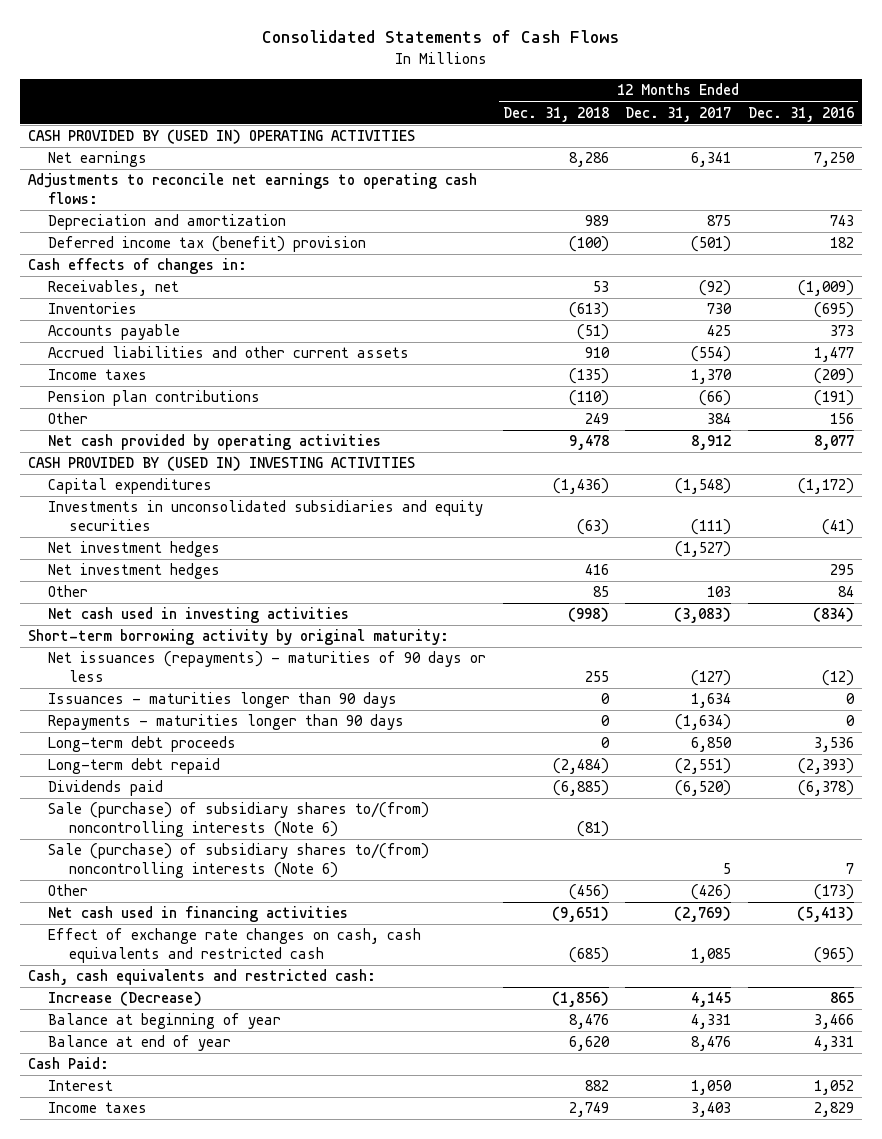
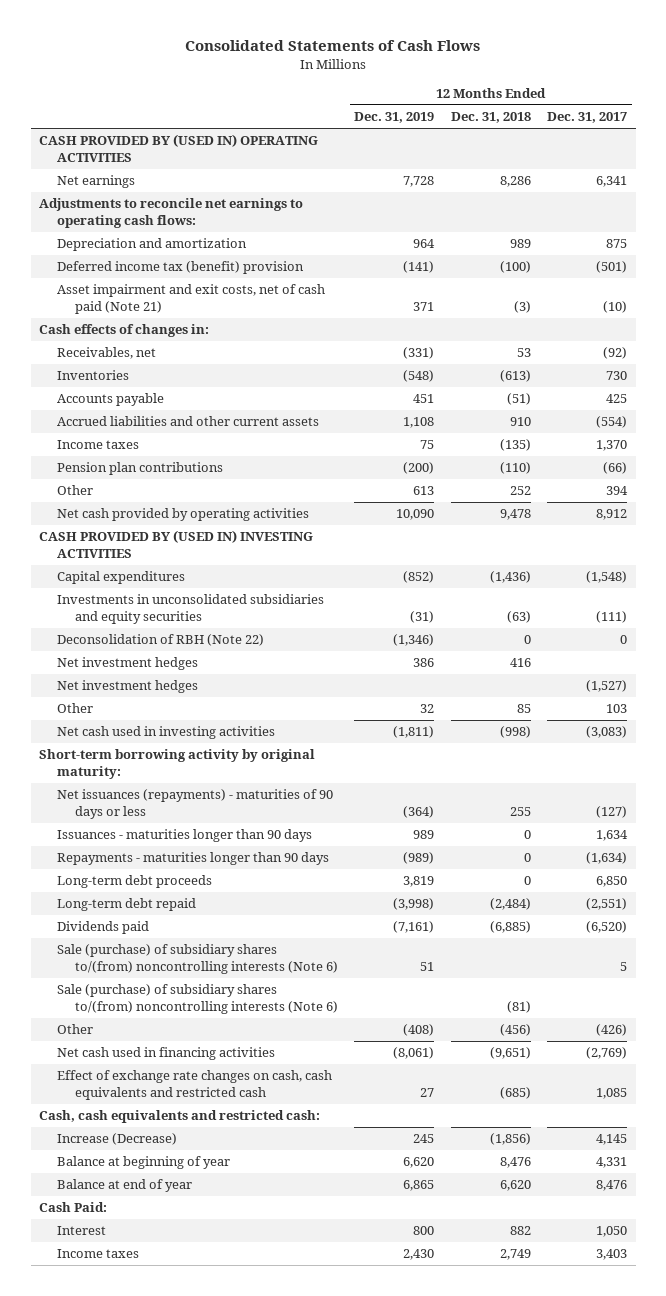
[747,106,854,122] Dec. 31, 2016 -> none
none -> [354,112,435,124] Dec. 31, 2019
none -> [56,284,325,315] Asset impairment and exit costs, net of cash paid (Note 21)
[584,413,609,425] 249 -> [509,486,531,496] 252
[707,413,732,425] 384 -> [606,486,629,496] 394
none -> [56,634,264,647] Deconsolidation of RBH (Note 22)
[48,541,221,558] Net investment hedges -> [56,680,198,694] Net investment hedges
[48,802,430,837] Sale (purchase) of subsidiary shares to/(from) noncontrolling interests (Note 6) -> [56,984,338,1015] Sale (purchase) of subsidiary shares to/(from) noncontrolling interests (Note 6)

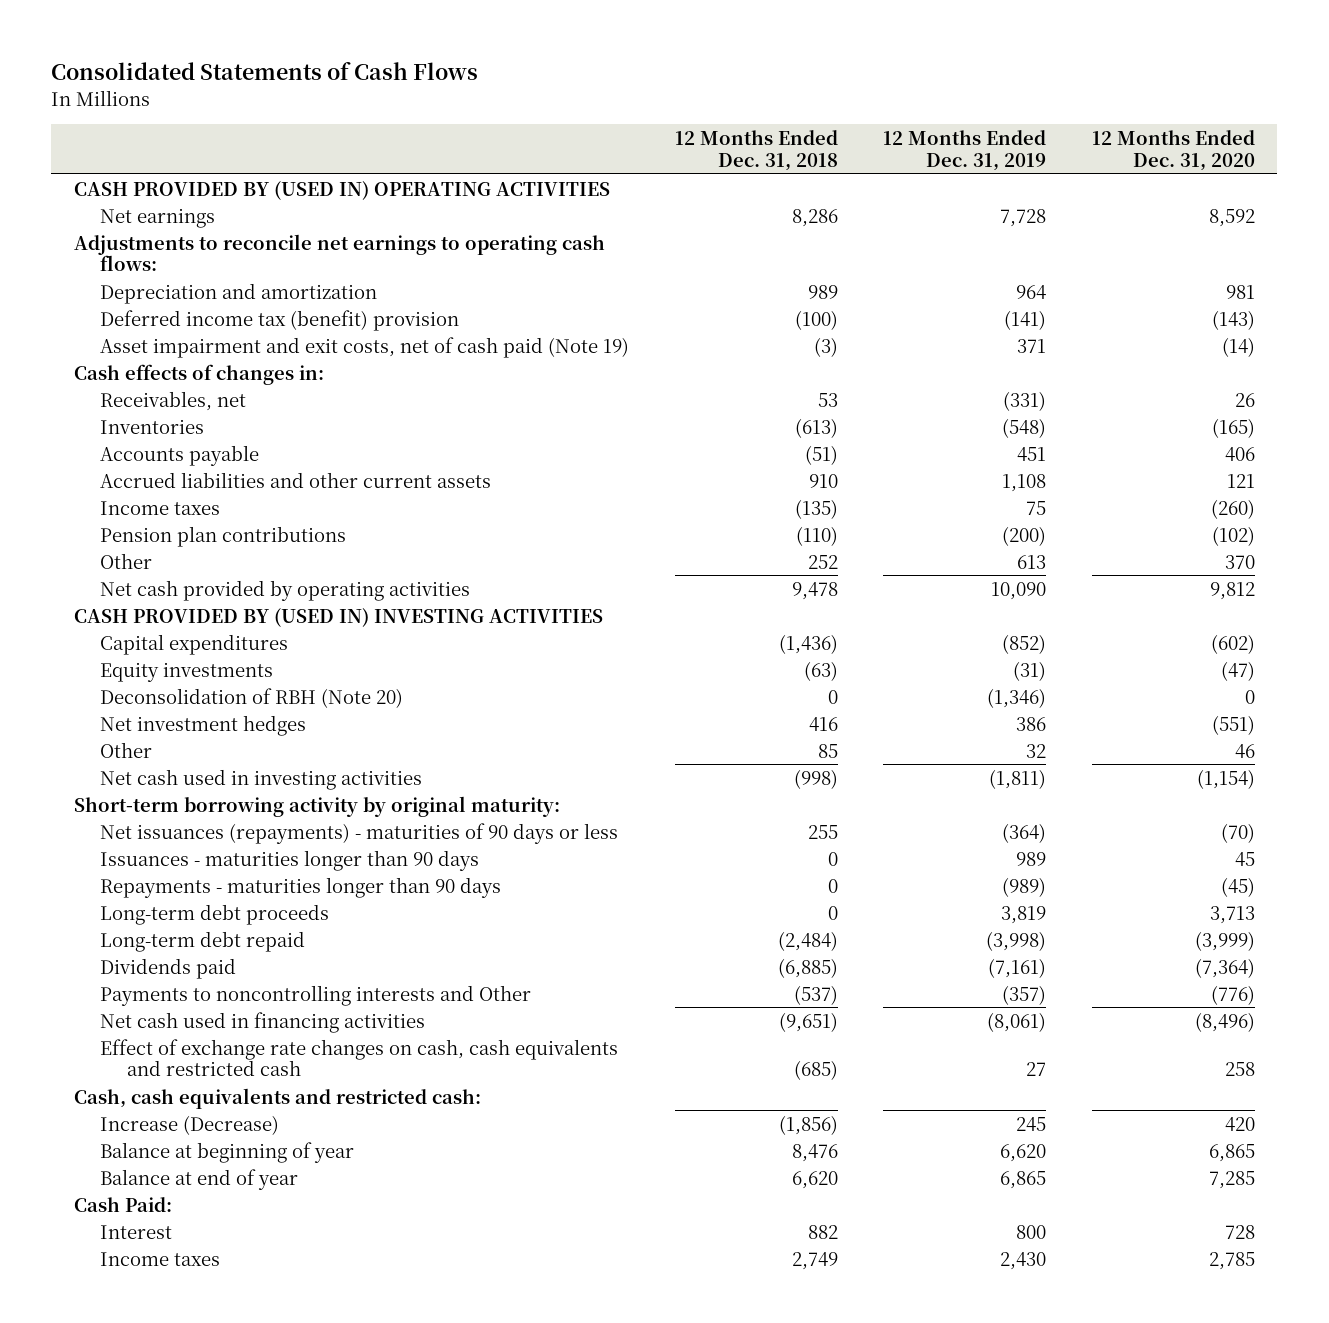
[547,112,628,124] Dec. 31, 2017 -> none
none -> [1091,129,1255,171] 12 Months Ended Dec. 31, 2020
[56,284,325,315] Asset impairment and exit costs, net of cash paid (Note 21) -> [100,336,630,358] Asset impairment and exit costs, net of cash paid (Note 19)
[56,594,324,625] Investments in unconsolidated subsidiaries and equity securities -> [100,661,274,682] Equity investments
[56,634,264,647] Deconsolidation of RBH (Note 22) -> [100,687,404,708] Deconsolidation of RBH (Note 20)
[56,680,198,694] Net investment hedges -> none
[56,944,338,975] Sale (purchase) of subsidiary shares to/(from) noncontrolling interests (Note 6) -> none
[56,984,338,1015] Sale (purchase) of subsidiary shares to/(from) noncontrolling interests (Note 6) -> none
[56,1024,93,1035] Other -> none
none -> [100,984,532,1006] Payments to noncontrolling interests and Other

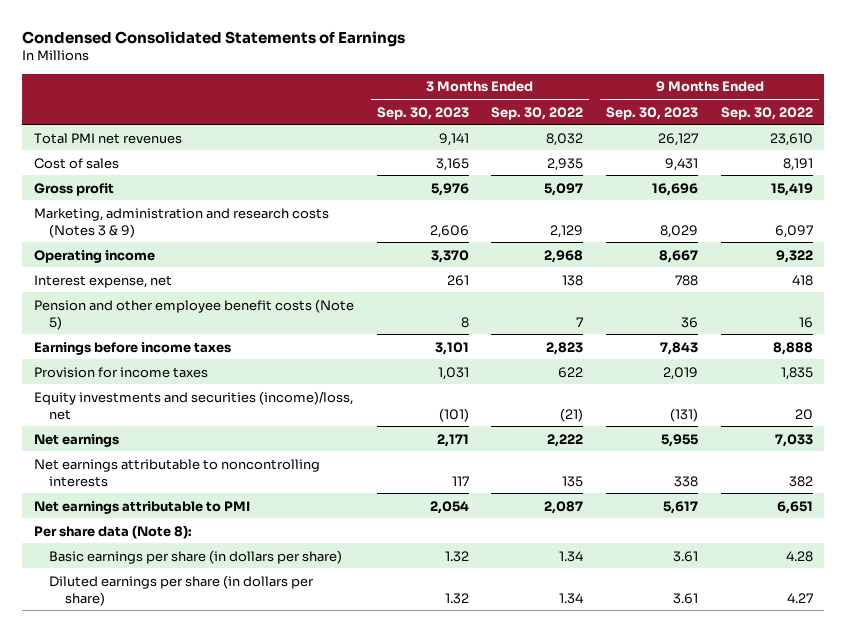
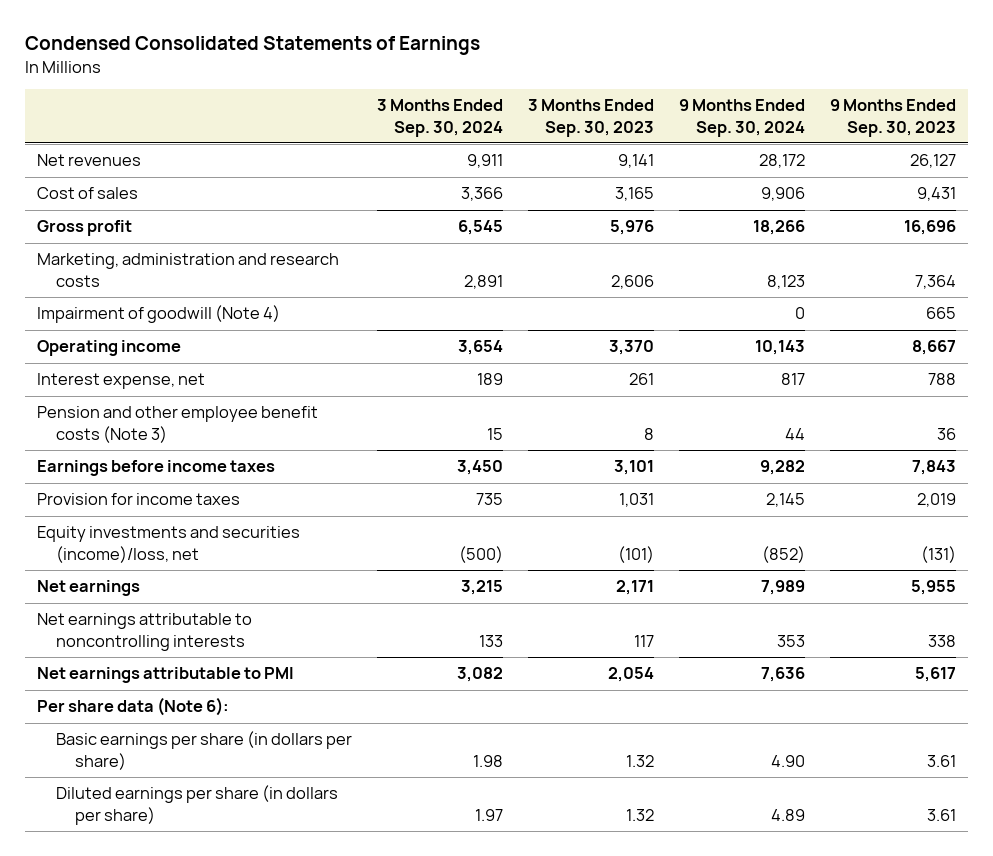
[491,106,584,120] Sep. 30, 2022 -> none
[720,106,813,120] Sep. 30, 2022 -> none
none -> [377,99,504,137] 3 Months Ended Sep. 30, 2024
none -> [678,99,805,137] 9 Months Ended Sep. 30, 2024
[33,132,182,144] Total PMI net revenues -> [37,154,142,167] Net revenues
[33,207,329,238] Marketing, administration and research costs (Notes 3 & 9) -> [37,253,340,287] Marketing, administration and research costs
[660,224,699,238] 8,029 -> [914,274,956,289] 7,364
none -> [37,305,281,324] Impairment of goodwill (Note 4)
[33,298,354,330] Pension and other employee benefit costs (Note 5) -> [37,406,319,443] Pension and other employee benefit costs (Note 3)
[33,524,192,539] Per share data (Note 8): -> [37,697,230,717] Per share data (Note 6):

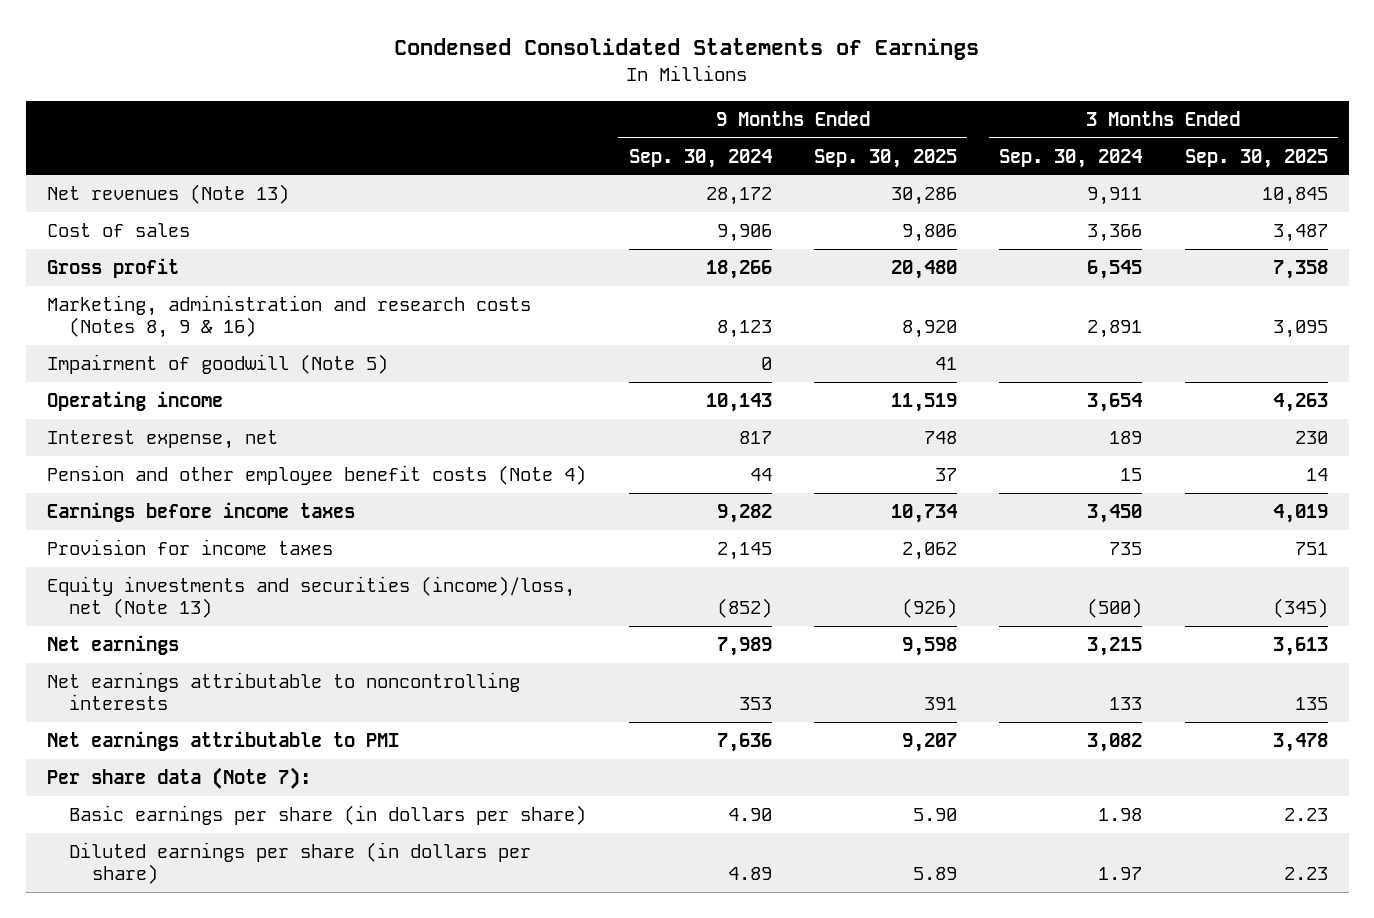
[527,99,654,137] 3 Months Ended Sep. 30, 2023 -> none
[829,99,956,137] 9 Months Ended Sep. 30, 2023 -> none
none -> [813,148,957,168] Sep. 30, 2025
none -> [1184,148,1328,168] Sep. 30, 2025
[37,154,142,167] Net revenues -> [46,184,289,205] Net revenues (Note 13)
[37,253,340,287] Marketing, administration and research costs -> [46,295,531,339] Marketing, administration and research costs (Notes 8, 9 & 16)
[37,305,281,324] Impairment of goodwill (Note 4) -> [46,354,388,375] Impairment of goodwill (Note 5)
[37,406,319,443] Pension and other employee benefit costs (Note 3) -> [46,465,586,486] Pension and other employee benefit costs (Note 4)
[37,526,301,563] Equity investments and securities (income)/loss, net -> [46,576,575,619] Equity investments and securities (income)/loss, net (Note 13)
[37,697,230,717] Per share data (Note 6): -> [46,767,311,790] Per share data (Note 7):

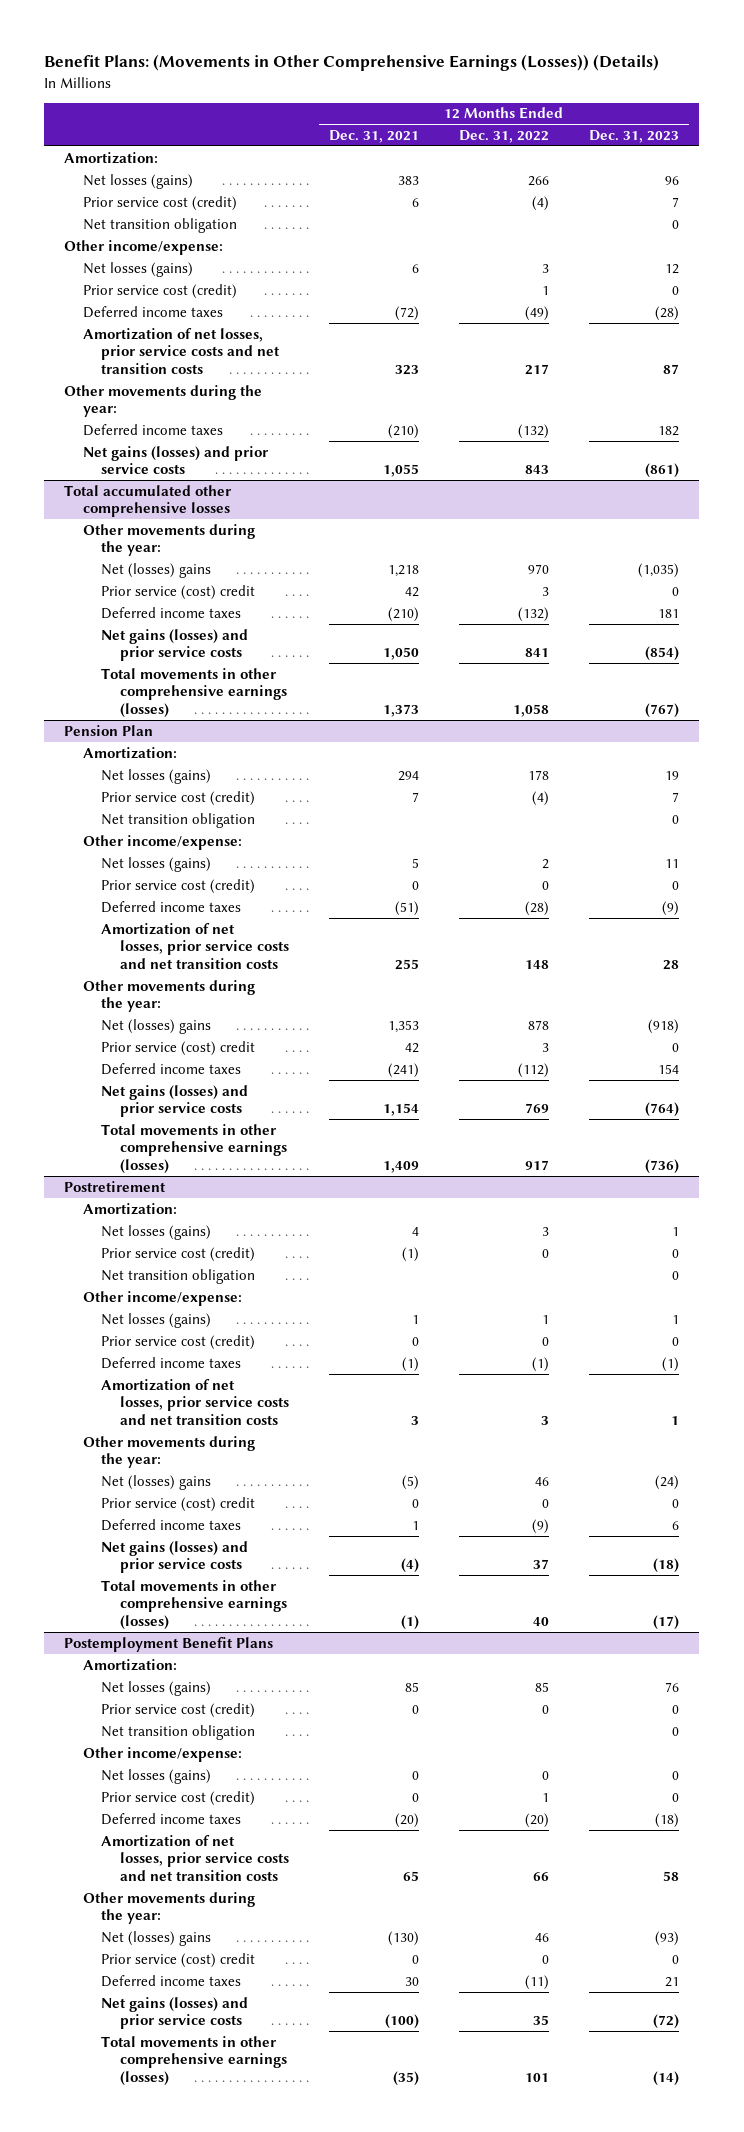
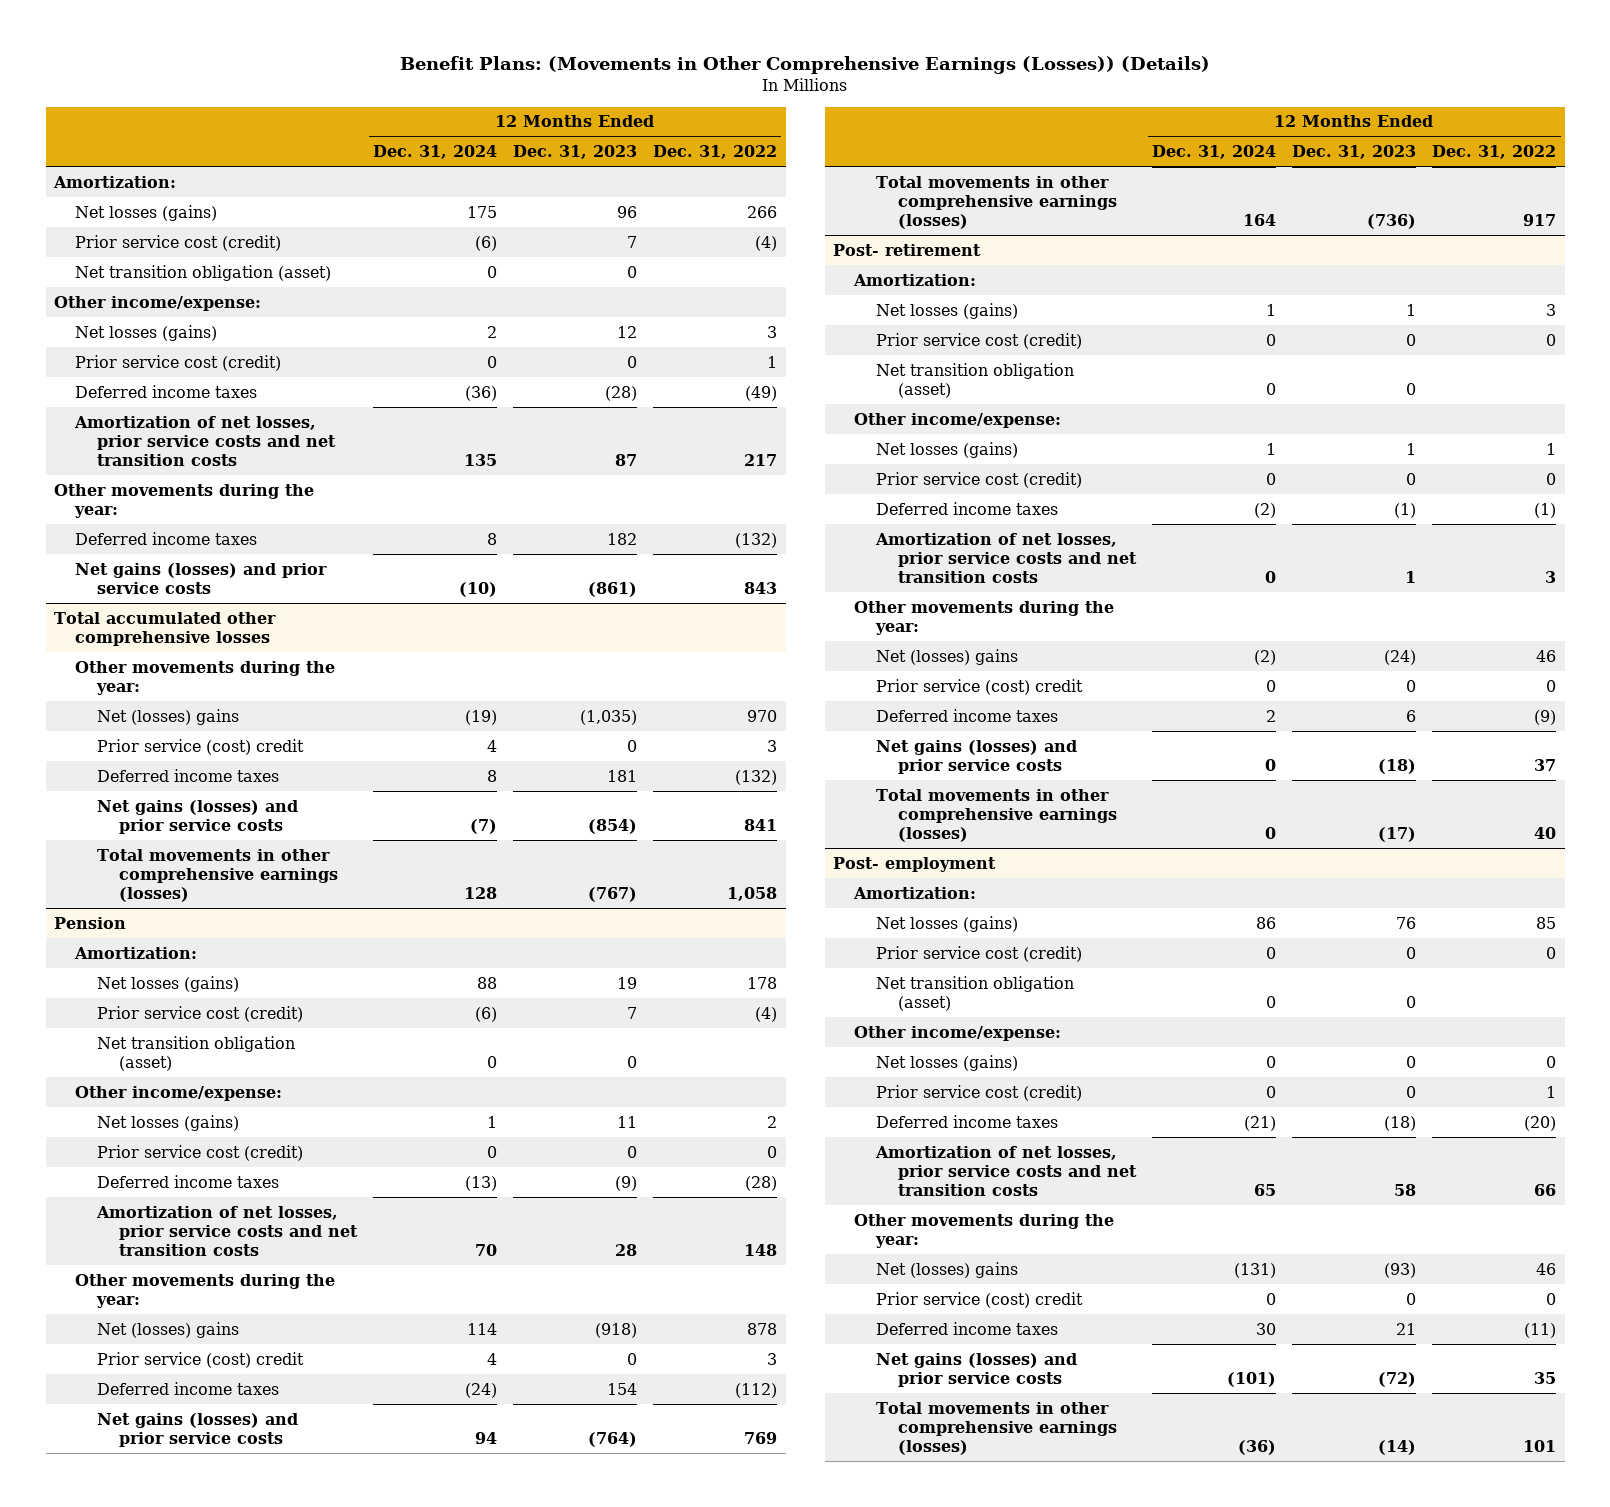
[328,129,419,143] Dec. 31, 2021 -> none
none -> [372,145,497,160] Dec. 31, 2024
[82,217,237,233] Net transition obligation -> [75,264,332,281] Net transition obligation (asset)
[64,724,154,736] Pension Plan -> [53,916,126,929] Pension
[101,812,256,828] Net transition obligation -> [96,1035,295,1071] Net transition obligation (asset)
[64,1180,167,1192] Postretirement -> [832,243,981,256] Post- retirement
[101,1268,256,1284] Net transition obligation -> [876,362,1075,398] Net transition obligation (asset)
[64,1636,274,1652] Postemployment Benefit Plans -> none
none -> [832,856,996,872] Post- employment
[101,1724,256,1740] Net transition obligation -> [876,975,1075,1011] Net transition obligation (asset)

